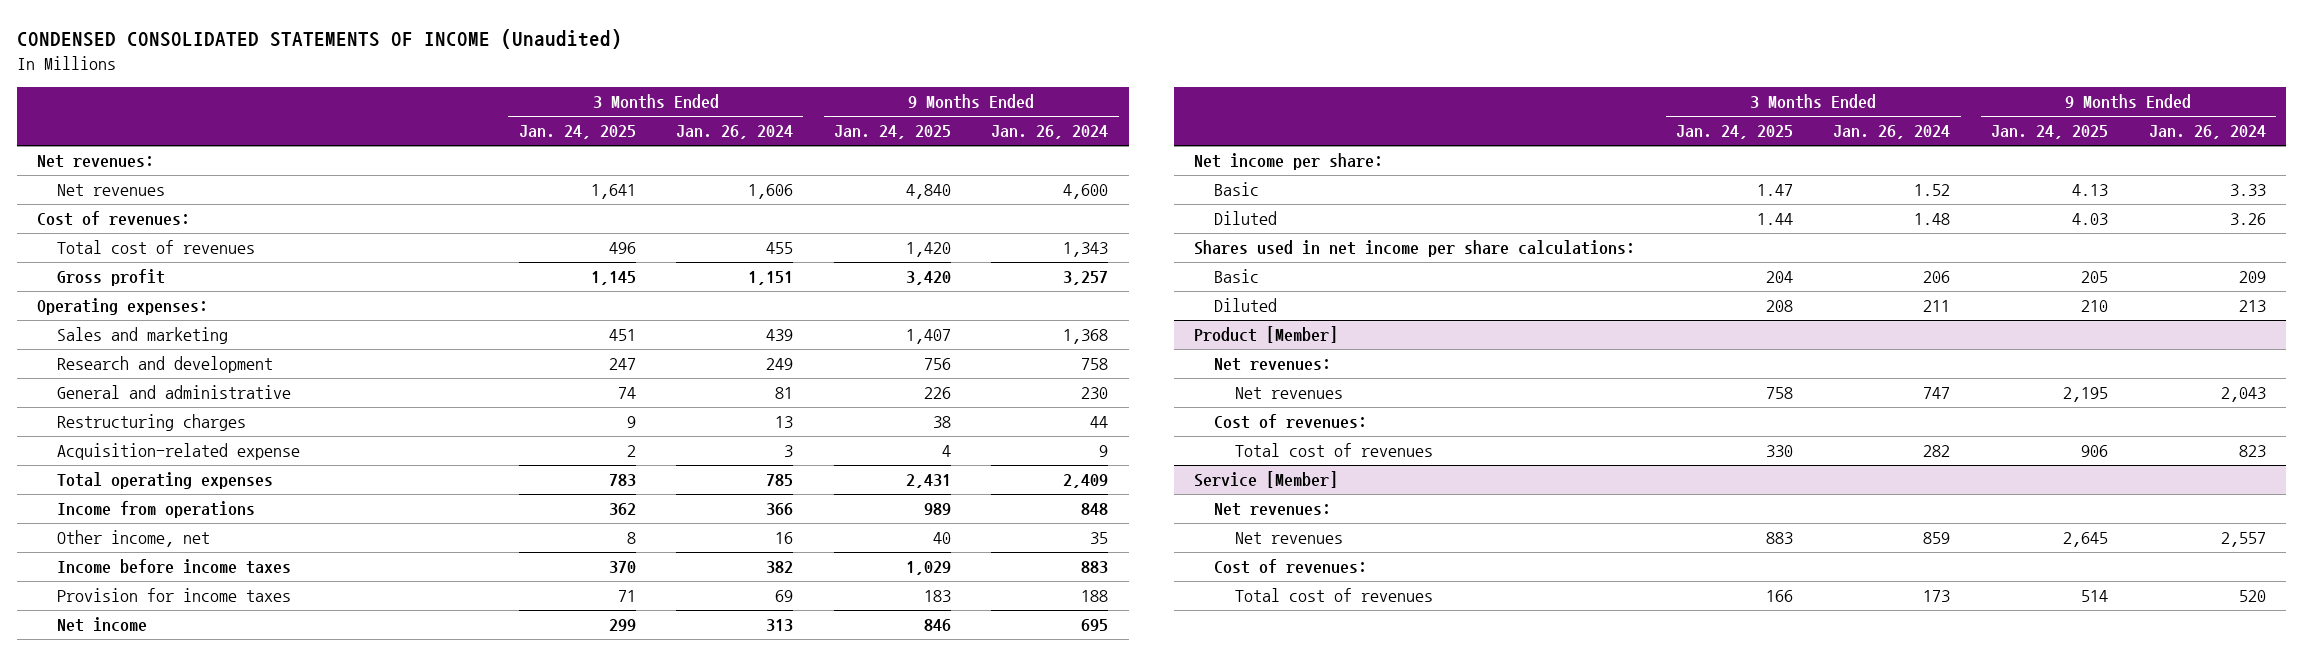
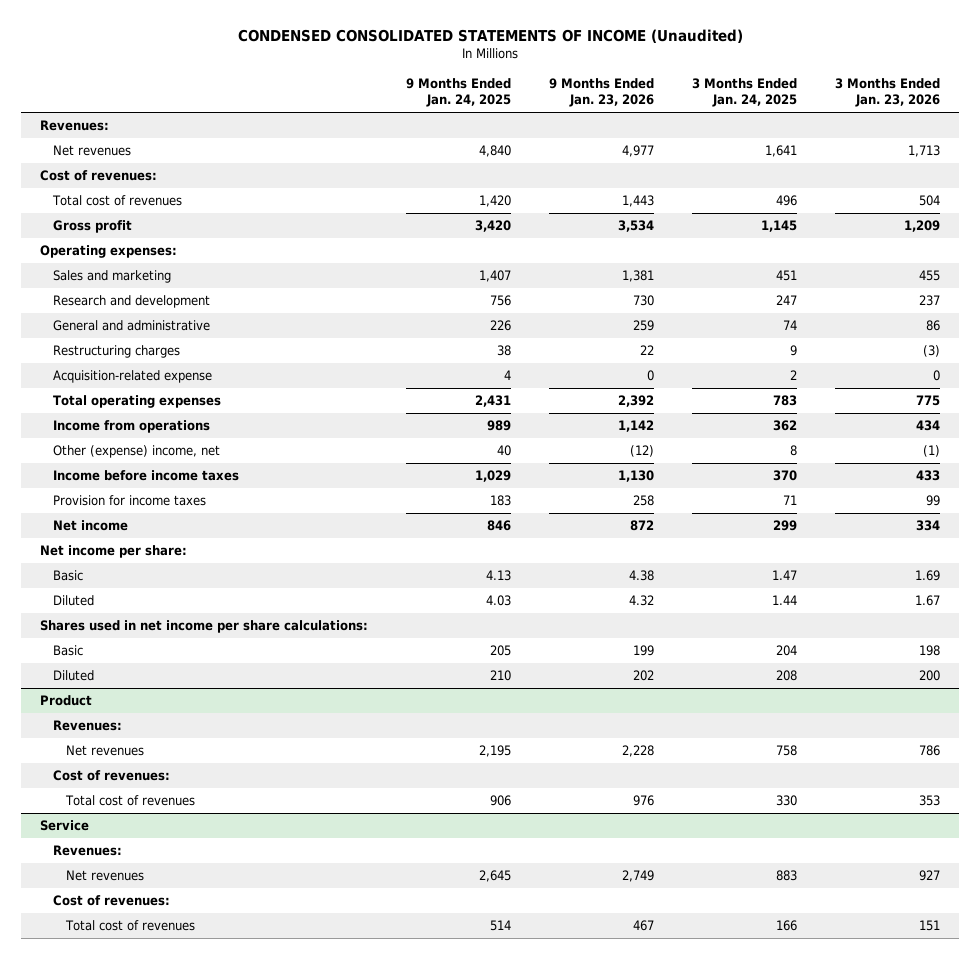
[676,125,794,140] Jan. 26, 2024 -> none
[991,125,1109,140] Jan. 26, 2024 -> none
none -> [549,78,655,108] 9 Months Ended Jan. 23, 2026
none -> [835,78,941,108] 3 Months Ended Jan. 23, 2026
[36,155,154,169] Net revenues: -> [40,120,110,132] Revenues:
[57,530,211,548] Other income, net -> [53,445,221,459] Other (expense) income, net
[1194,326,1339,344] Product [Member] -> [40,695,93,707] Product
[1214,358,1332,372] Net revenues: -> [53,720,123,732] Revenues:
[1194,471,1339,489] Service [Member] -> [40,820,90,832] Service
[1214,503,1332,517] Net revenues: -> [53,845,123,857] Revenues:

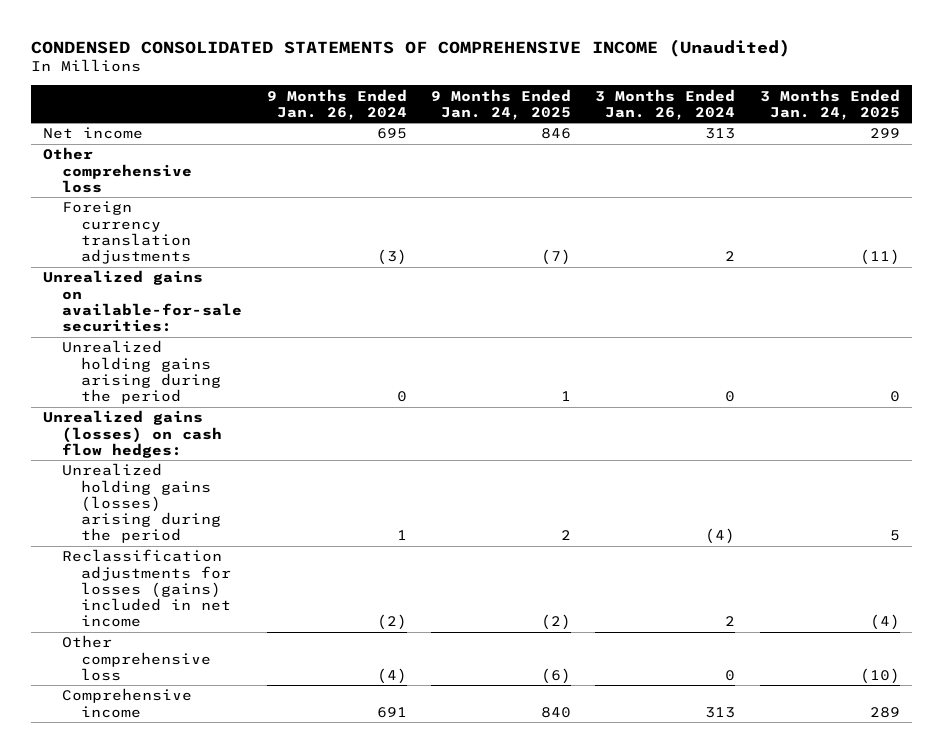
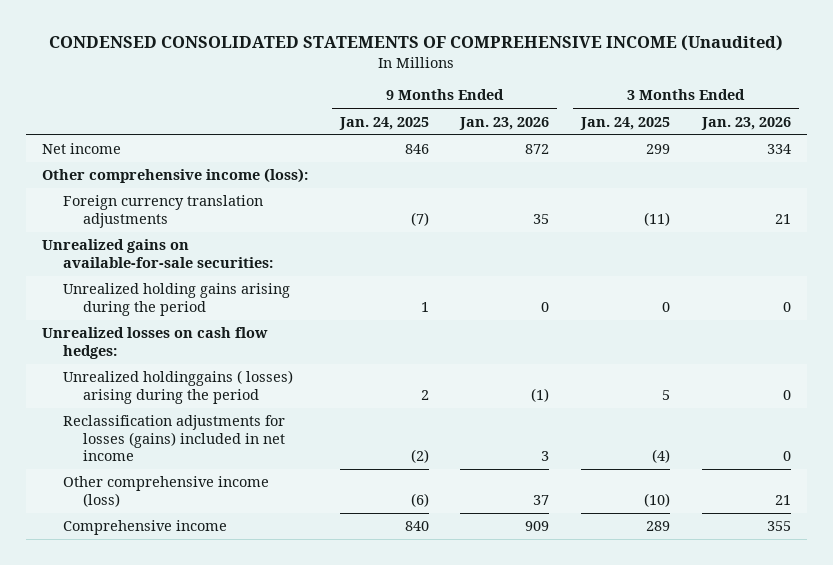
[266,88,407,120] 9 Months Ended Jan. 26, 2024 -> none
[595,88,736,120] 3 Months Ended Jan. 26, 2024 -> none
none -> [459,116,550,130] Jan. 23, 2026
none -> [700,116,791,130] Jan. 23, 2026
[43,147,193,193] Other comprehensive loss -> [41,168,308,184] Other comprehensive income (loss):
[43,410,223,458] Unrealized gains (losses) on cash flow hedges: -> [41,327,268,359] Unrealized losses on cash flow hedges:
[62,463,222,544] Unrealized holding gains (losses) arising during the period -> [62,370,293,404] Unrealized holdinggains ( losses) arising during the period
[62,635,212,681] Other comprehensive loss -> [62,476,269,507] Other comprehensive income (loss)

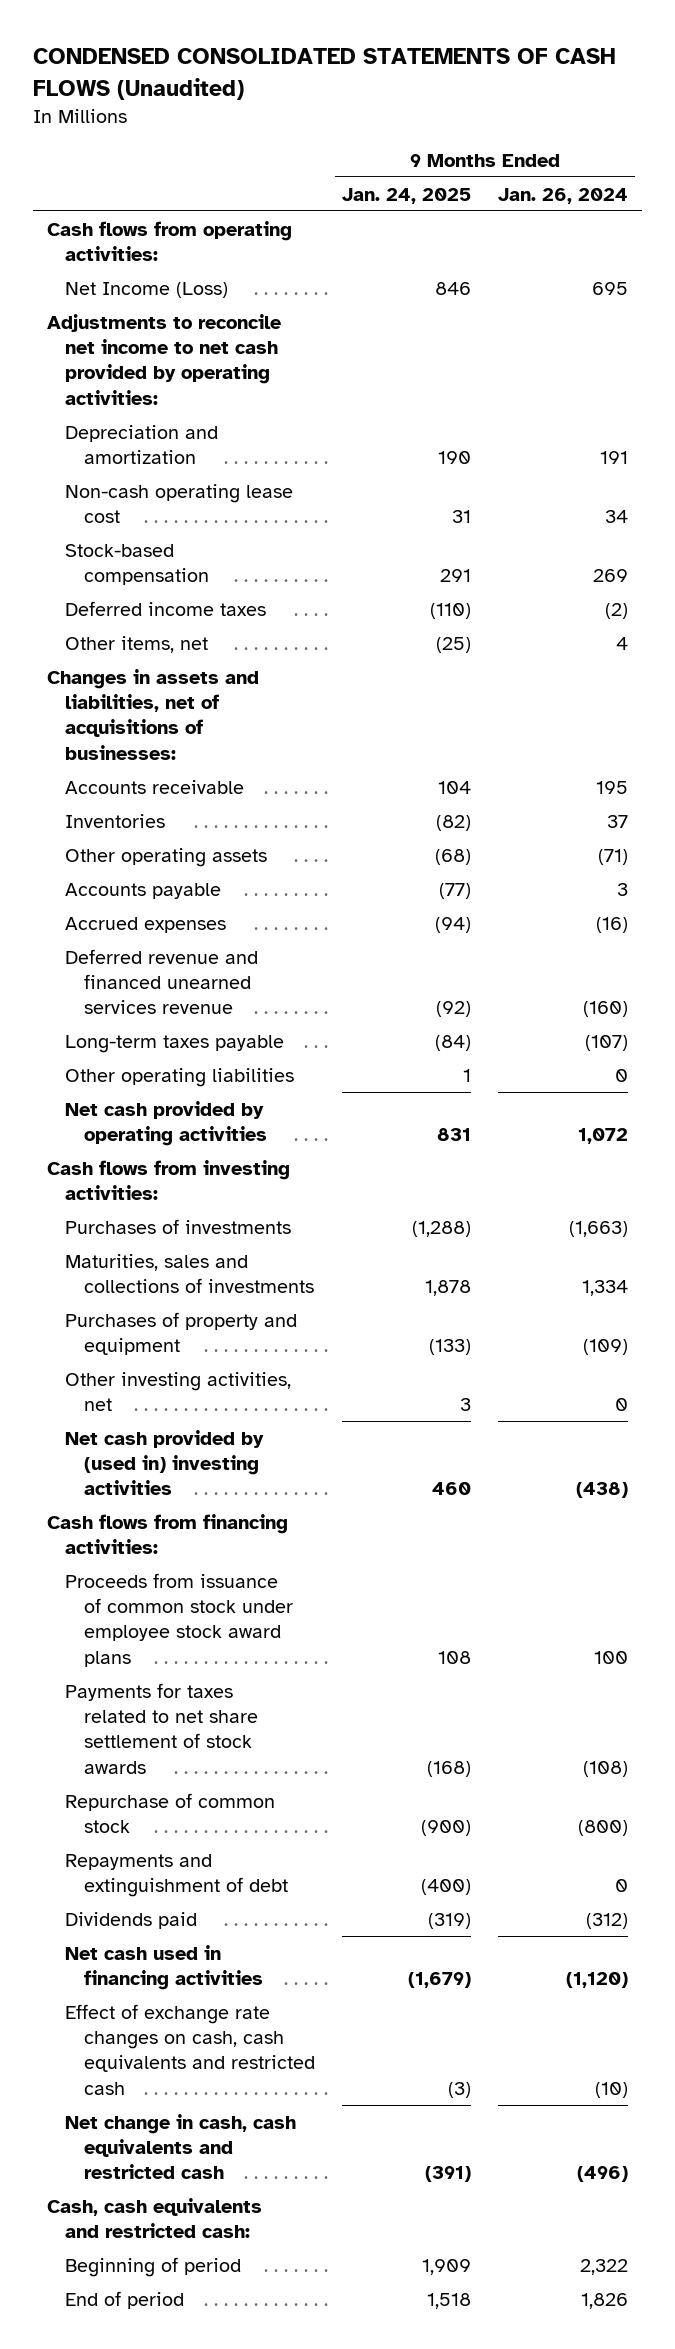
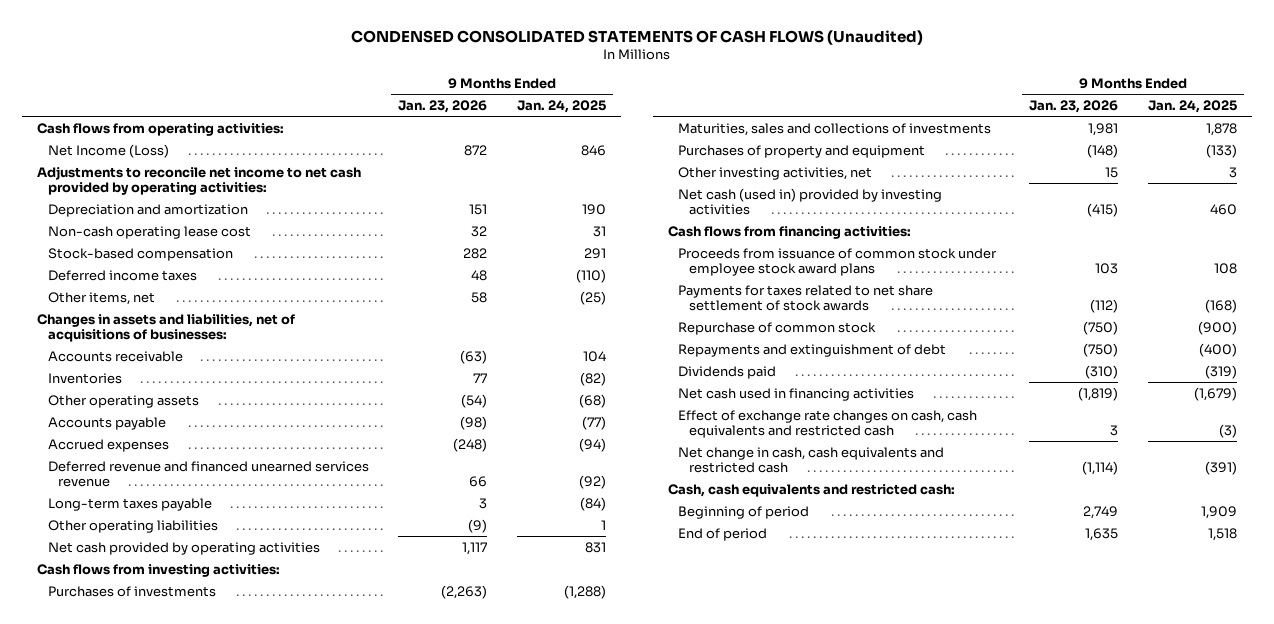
[498,187,629,204] Jan. 26, 2024 -> none
none -> [398,99,488,113] Jan. 23, 2026
[65,1429,265,1496] Net cash provided by (used in) investing activities -> [678,187,943,216] Net cash (used in) provided by investing activities

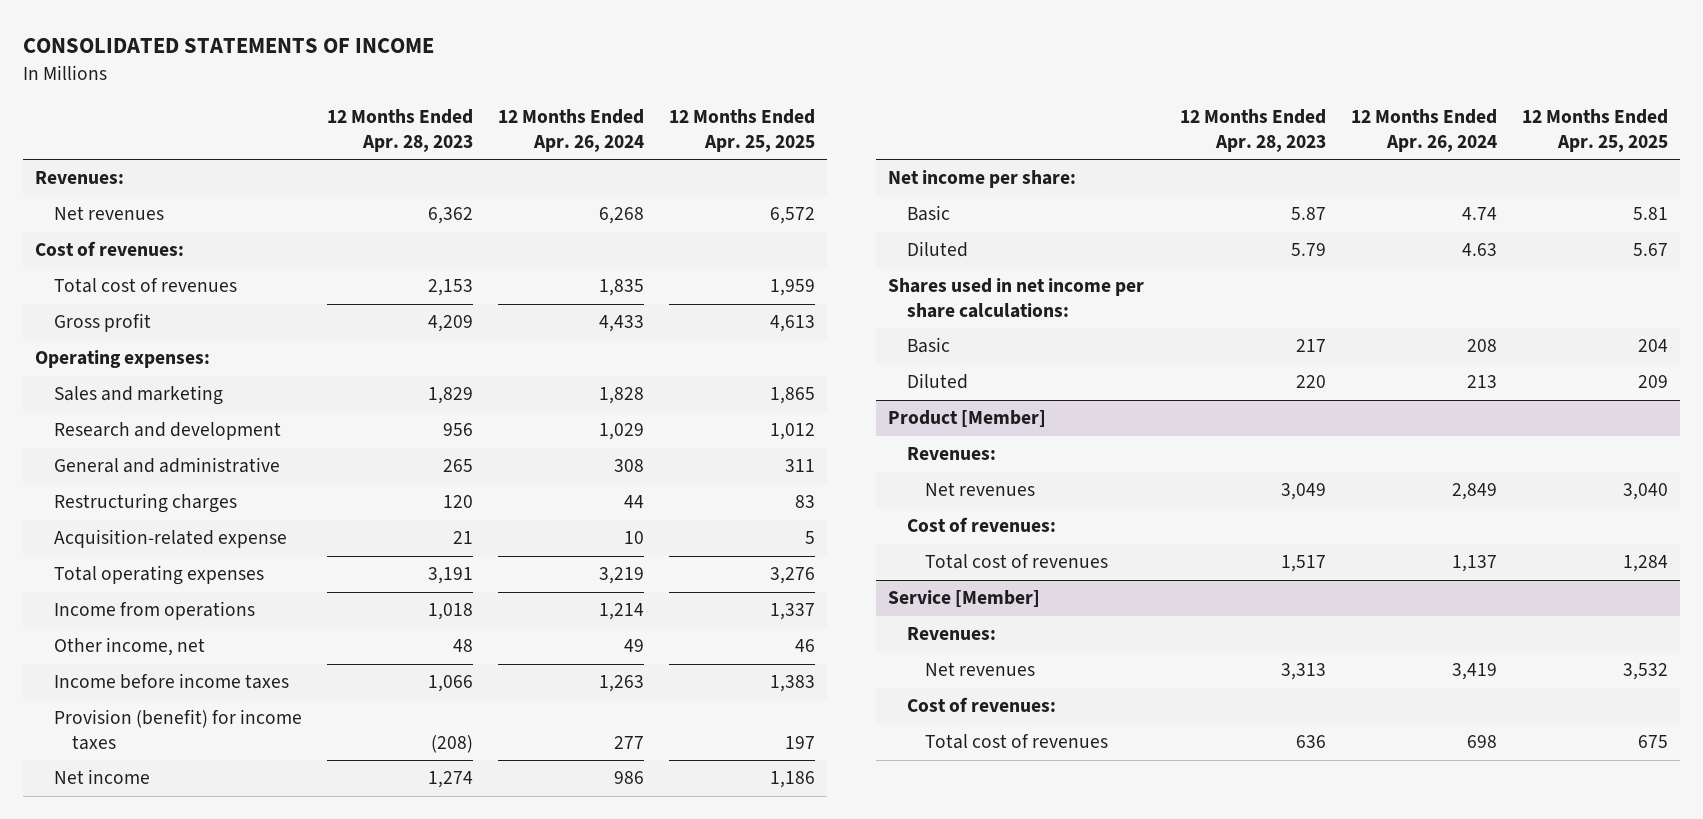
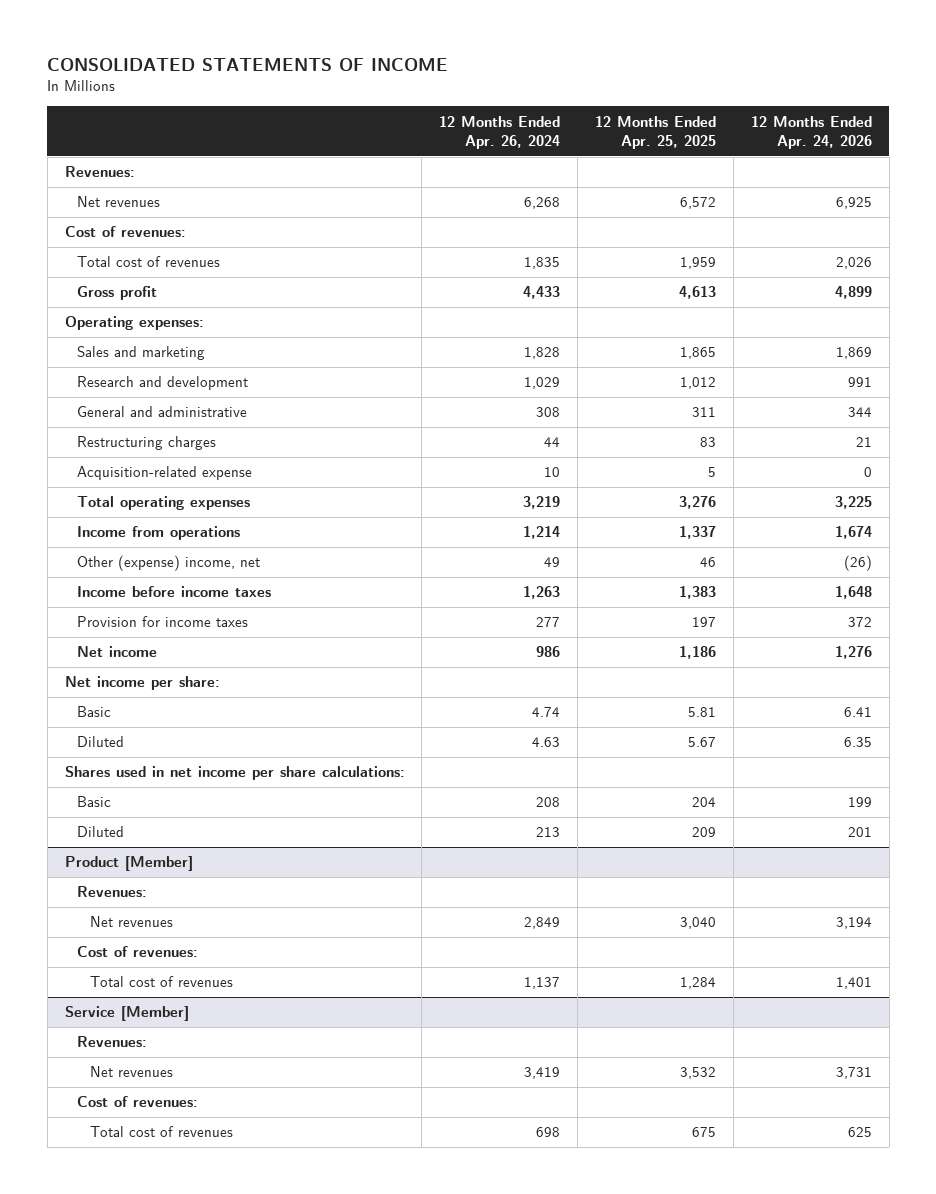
[326,109,473,152] 12 Months Ended Apr. 28, 2023 -> none
none -> [750,115,872,149] 12 Months Ended Apr. 24, 2026
[53,637,205,657] Other income, net -> [77,555,261,572] Other (expense) income, net
[53,709,302,750] Provision (benefit) for income taxes -> [77,616,249,628] Provision for income taxes

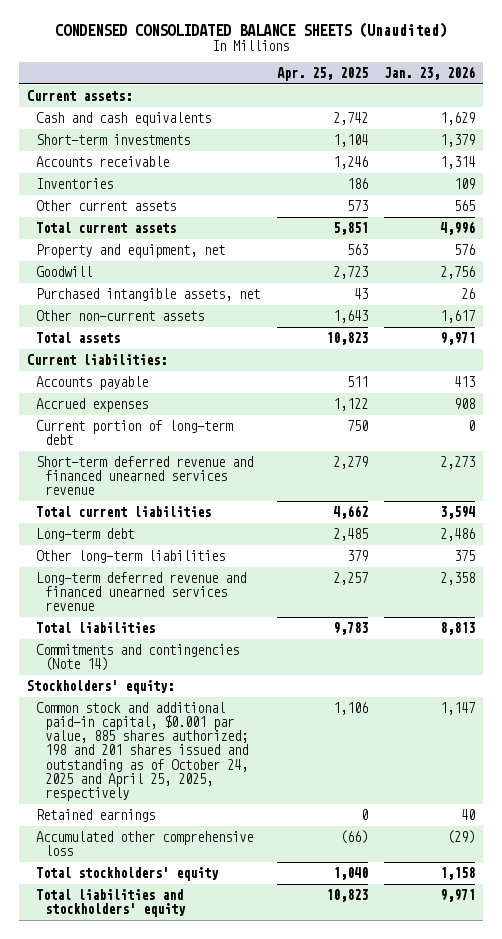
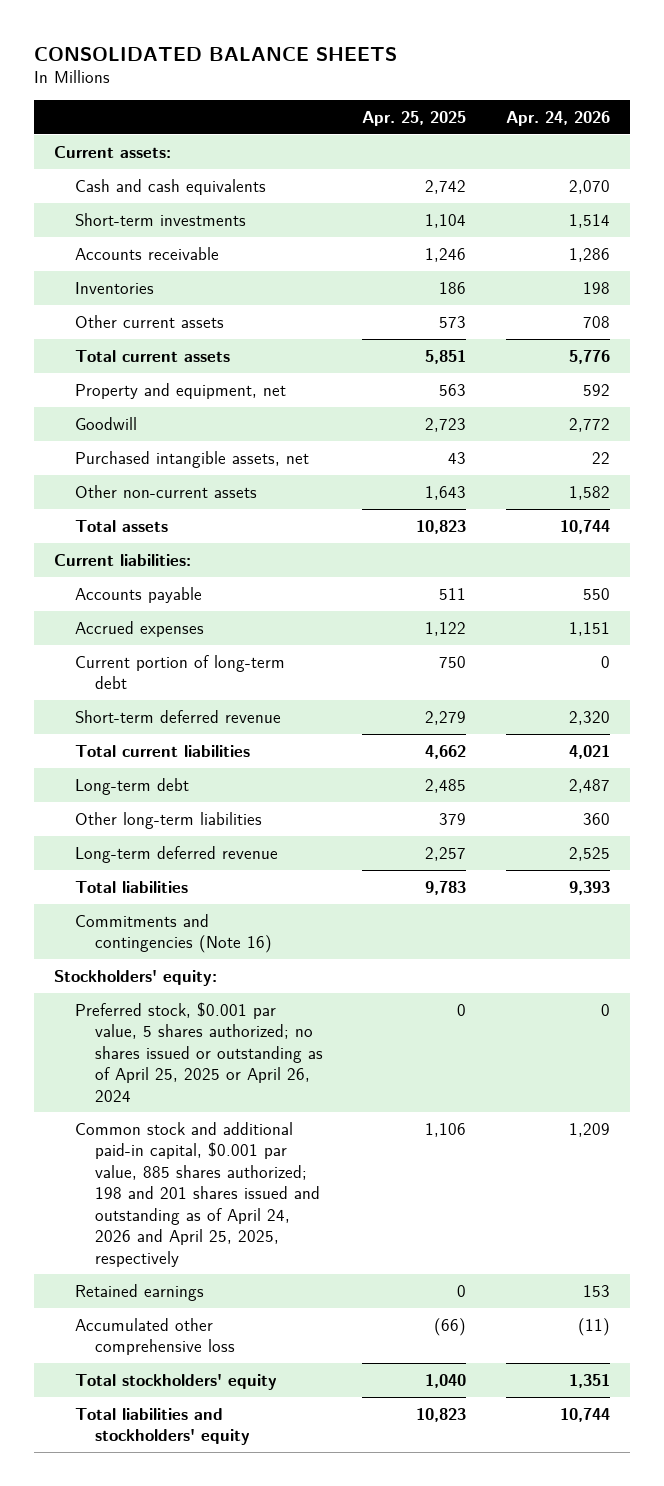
[55,22,448,39] CONDENSED CONSOLIDATED BALANCE SHEETS (Unaudited) -> [34,46,398,61] CONSOLIDATED BALANCE SHEETS
[384,65,476,80] Jan. 23, 2026 -> none
none -> [506,111,611,127] Apr. 24, 2026
[36,455,254,496] Short-term deferred revenue and financed unearned services revenue -> [74,709,281,723] Short-term deferred revenue
[36,571,247,612] Long-term deferred revenue and financed unearned services revenue -> [74,845,278,863] Long-term deferred revenue
[36,643,240,672] Commitments and contingencies (Note 14) -> [74,913,272,954] Commitments and contingencies (Note 16)
none -> [74,1001,323,1102] Preferred stock, $0.001 par value, 5 shares authorized; no shares issued or outstanding as of April 25, 2025 or April 26, 2024
[36,701,249,801] Common stock and additional paid-in capital, $0.001 par value, 885 shares authorized; 198 and 201 shares issued and outstanding as of October 24, 2025 and April 25, 2025, respectively -> [74,1121,320,1267] Common stock and additional paid-in capital, $0.001 par value, 885 shares authorized; 198 and 201 shares issued and outstanding as of April 24, 2026 and April 25, 2025, respectively

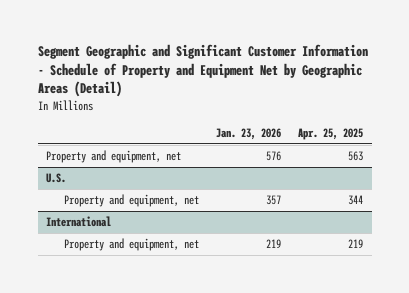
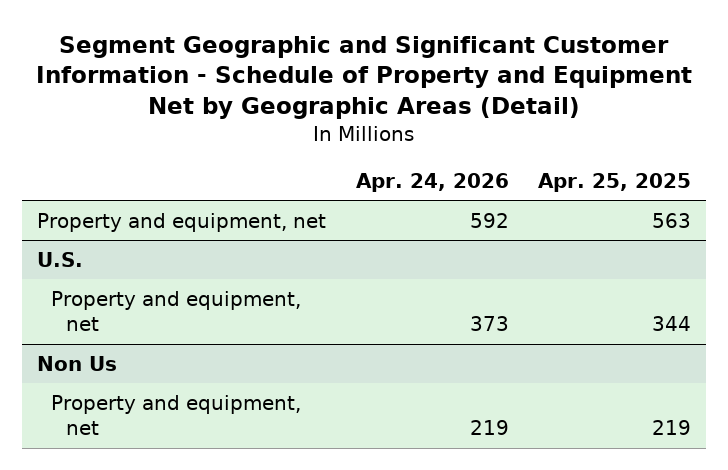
[216,127,282,140] Jan. 23, 2026 -> none
none -> [355,172,509,192] Apr. 24, 2026
[46,216,112,228] International -> [36,355,117,371] Non Us

